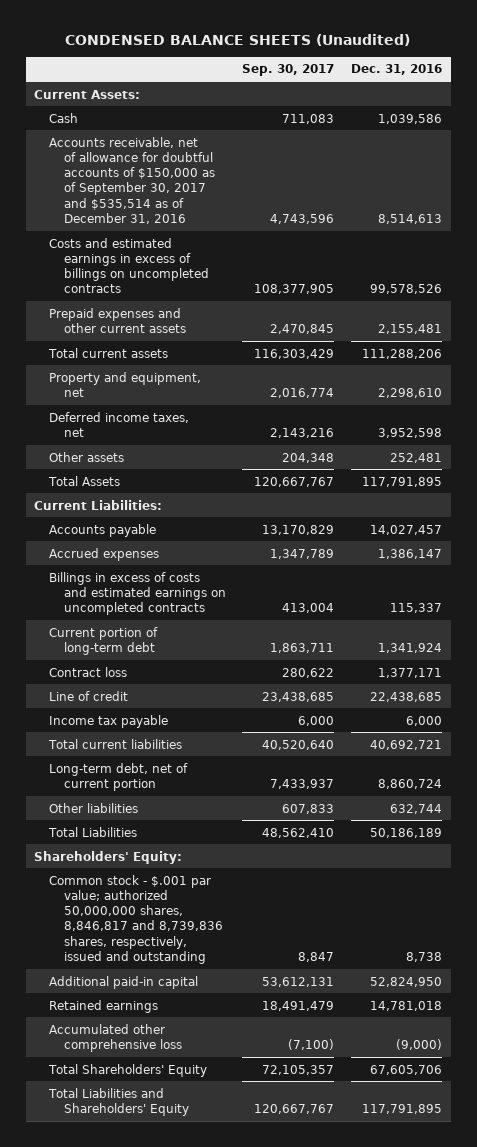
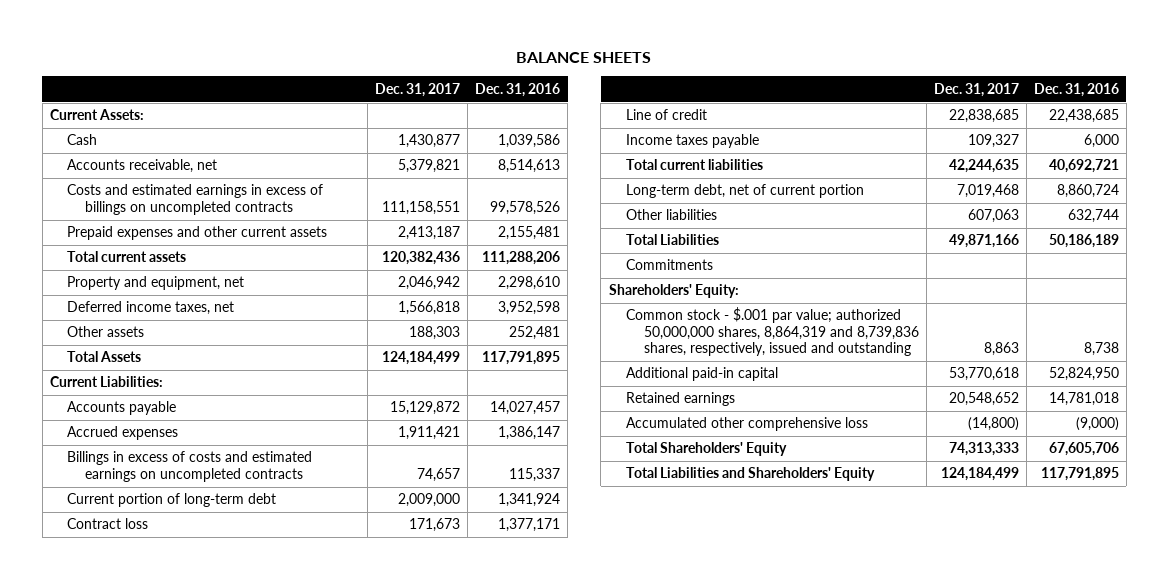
[65,33,411,46] CONDENSED BALANCE SHEETS (Unaudited) -> [516,51,652,63] BALANCE SHEETS
[242,64,335,77] Sep. 30, 2017 -> none
none -> [374,82,460,97] Dec. 31, 2017
[49,136,215,225] Accounts receivable, net of allowance for doubtful accounts of $150,000 as of September 30, 2017 and $535,514 as of December 31, 2016 -> [67,159,218,174] Accounts receivable, net
[49,714,169,728] Income tax payable -> [626,134,760,149] Income taxes payable
none -> [626,259,714,271] Commitments
[49,874,223,965] Common stock - $.001 par value; authorized 50,000,000 shares, 8,846,817 and 8,739,836 shares, respectively, issued and outstanding -> [626,307,919,357] Common stock - $.001 par value; authorized 50,000,000 shares, 8,864,319 and 8,739,836 shares, respectively, issued and outstanding

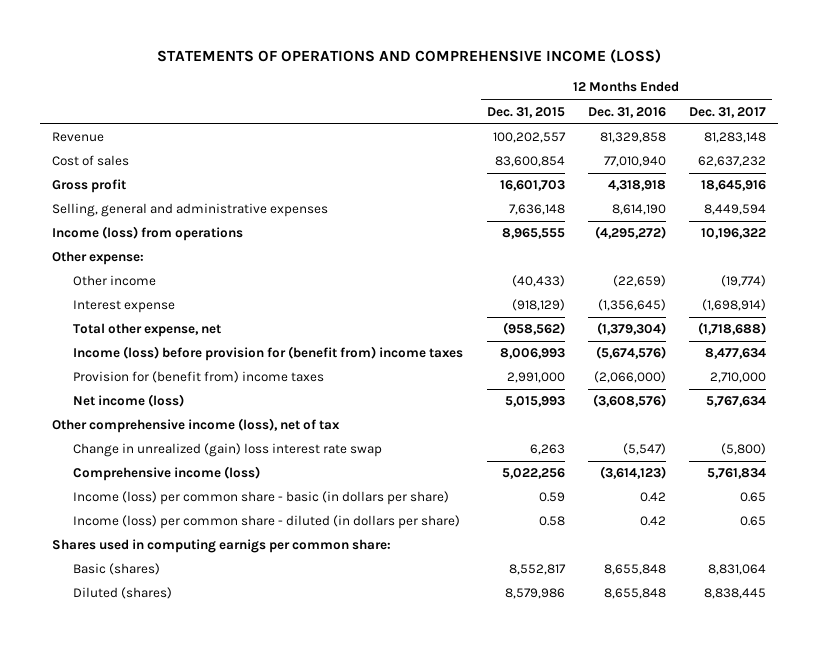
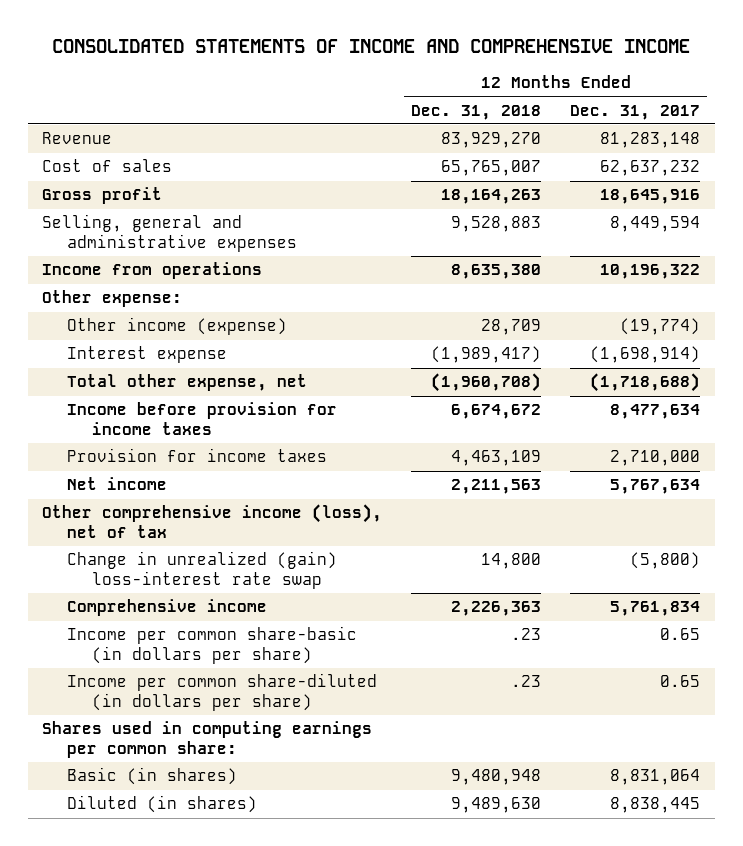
[157,49,662,64] STATEMENTS OF OPERATIONS AND COMPREHENSIVE INCOME (LOSS) -> [52,38,691,53] CONSOLIDATED STATEMENTS OF INCOME AND COMPREHENSIVE INCOME
[486,106,565,118] Dec. 31, 2015 -> none
[587,106,666,118] Dec. 31, 2016 -> none
none -> [411,104,542,120] Dec. 31, 2018
[52,226,244,242] Income (loss) from operations -> [42,262,263,280] Income from operations
[73,275,157,287] Other income -> [66,317,287,336] Other income (expense)
[73,346,464,362] Income (loss) before provision for (benefit from) income taxes -> [66,402,337,436] Income before provision for income taxes
[73,371,325,384] Provision for (benefit from) income taxes -> [66,448,327,463] Provision for income taxes
[73,394,185,408] Net income (loss) -> [66,477,167,491] Net income
[73,443,383,458] Change in unrealized (gain) loss interest rate swap -> [66,551,337,590] Change in unrealized (gain) loss-interest rate swap
[73,466,261,482] Comprehensive income (loss) -> [66,599,267,617] Comprehensive income
[73,491,450,506] Income (loss) per common share - basic (in dollars per share) -> [66,626,357,665] Income per common share-basic (in dollars per share)
[73,515,461,530] Income (loss) per common share - diluted (in dollars per share) -> [66,673,377,712] Income per common share-diluted (in dollars per share)
[52,539,392,554] Shares used in computing earnigs per common share: -> [42,721,373,759] Shares used in computing earnings per common share:
[73,563,161,576] Basic (shares) -> [66,767,237,786] Basic (in shares)
[73,587,173,600] Diluted (shares) -> [66,795,257,814] Diluted (in shares)

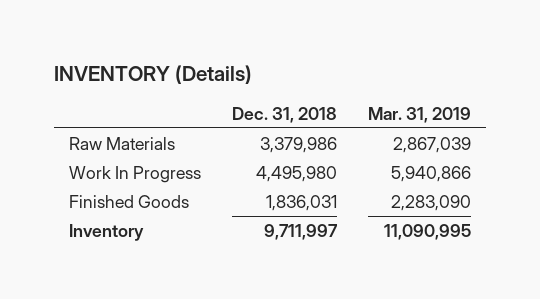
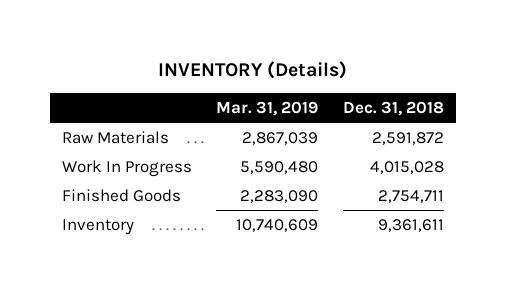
[259,136,337,153] 3,379,986 -> [371,131,444,145] 2,591,872
[255,165,337,182] 4,495,980 -> [369,160,444,174] 4,015,028
[390,165,471,182] 5,940,866 -> [240,160,319,174] 5,590,480
[265,194,337,211] 1,836,031 -> [377,189,444,203] 2,754,711
[263,223,338,240] 9,711,997 -> [377,218,444,232] 9,361,611
[383,223,471,240] 11,090,995 -> [236,218,319,232] 10,740,609

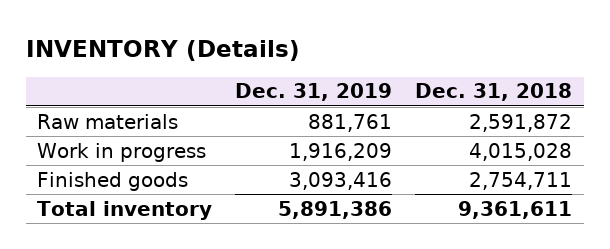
[216,101,319,117] Mar. 31, 2019 -> none
none -> [235,83,393,102] Dec. 31, 2019
[62,130,170,144] Raw Materials -> [37,113,179,129] Raw materials
[62,159,193,177] Work In Progress -> [37,142,207,162] Work in progress
[62,188,182,202] Finished Goods -> [37,171,189,191] Finished goods
[62,218,135,235] Inventory -> [37,200,213,220] Total inventory

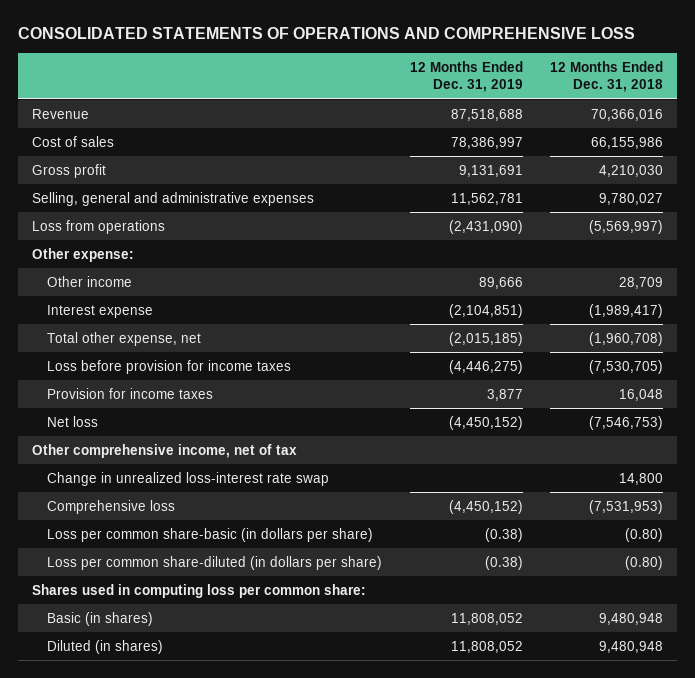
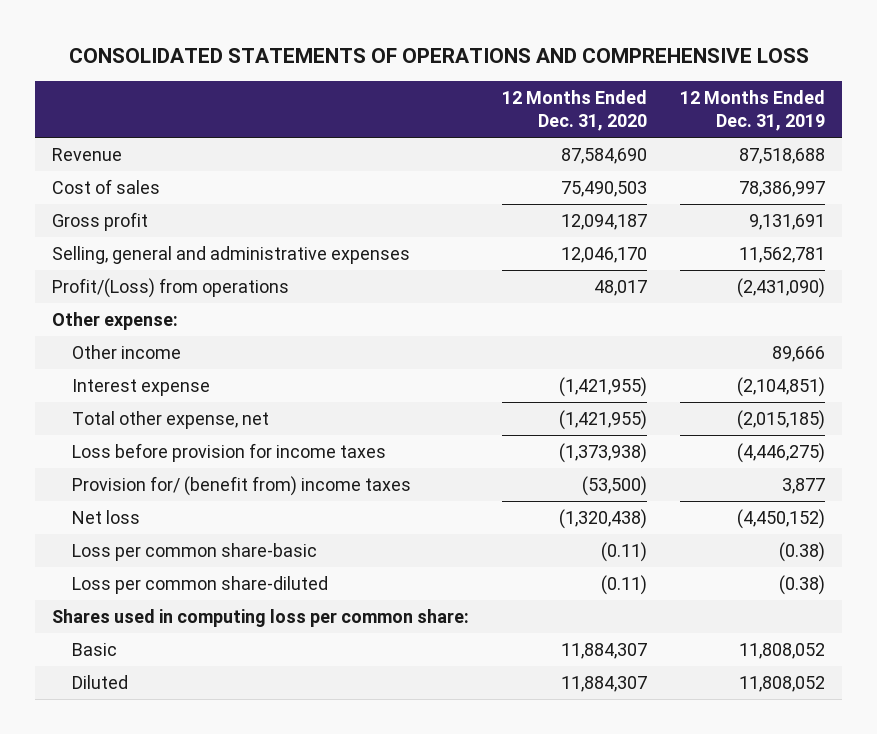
[550,60,664,93] 12 Months Ended Dec. 31, 2018 -> none
none -> [502,90,648,132] 12 Months Ended Dec. 31, 2020
[31,219,165,234] Loss from operations -> [51,278,289,299] Profit/(Loss) from operations
[47,387,214,399] Provision for income taxes -> [72,476,412,497] Provision for/ (benefit from) income taxes
[31,443,297,458] Other comprehensive income, net of tax -> none
[47,471,330,486] Change in unrealized loss-interest rate swap -> none
[47,499,176,514] Comprehensive loss -> none
[47,527,374,542] Loss per common share-basic (in dollars per share) -> [72,543,318,562] Loss per common share-basic
[47,555,383,570] Loss per common share-diluted (in dollars per share) -> [72,576,329,595] Loss per common share-diluted
[47,611,154,626] Basic (in shares) -> [72,643,118,657] Basic
[47,639,164,654] Diluted (in shares) -> [72,675,129,690] Diluted

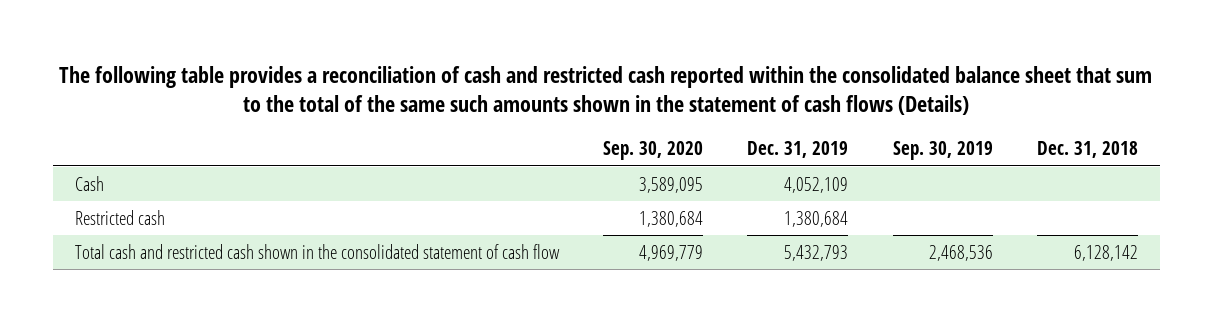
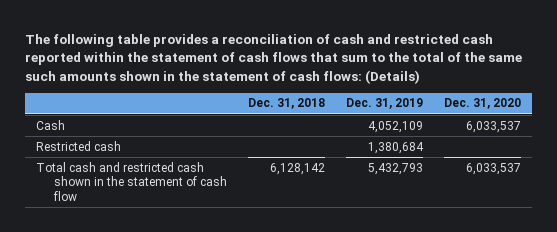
[59,65,1153,116] The following table provides a reconciliation of cash and restricted cash reported within the consolidated balance sheet that sum to the total of the same such amounts shown in the statement of cash flows (Details) -> [25,33,523,84] The following table provides a reconciliation of cash and restricted cash reported within the statement of cash flows that sum to the total of the same such amounts shown in the statement of cash flows: (Details)
[603,141,704,161] Sep. 30, 2020 -> none
[892,141,993,161] Sep. 30, 2019 -> none
none -> [444,98,522,110] Dec. 31, 2020
[75,243,561,259] Total cash and restricted cash shown in the consolidated statement of cash flow -> [35,161,228,202] Total cash and restricted cash shown in the statement of cash flow

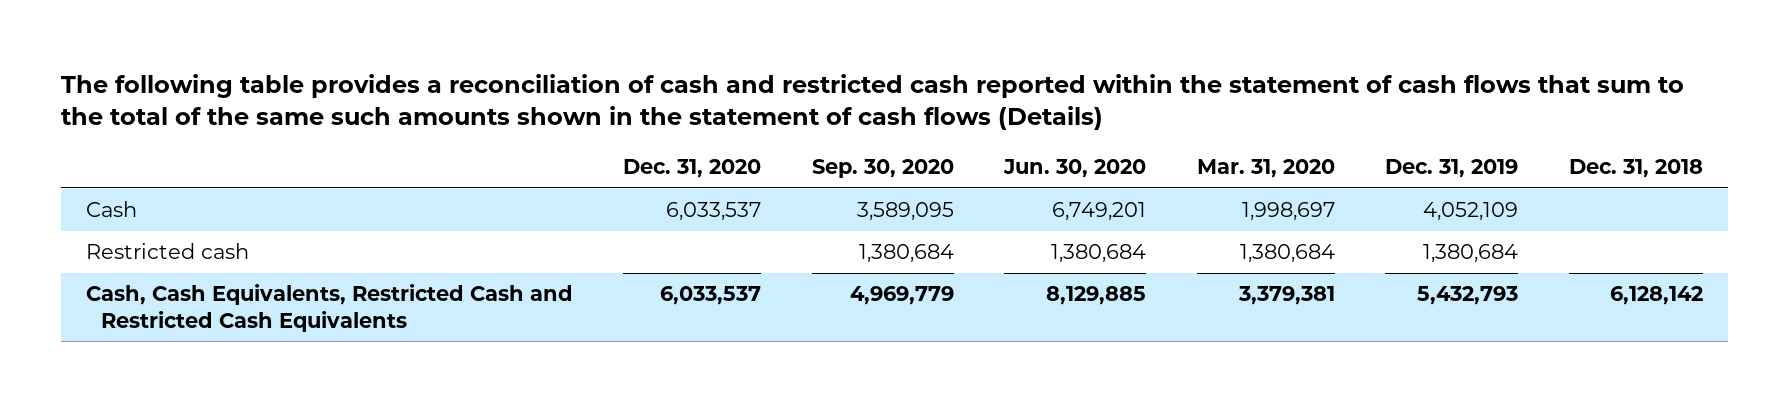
[25,33,523,84] The following table provides a reconciliation of cash and restricted cash reported within the statement of cash flows that sum to the total of the same such amounts shown in the statement of cash flows: (Details) -> [60,73,1684,131] The following table provides a reconciliation of cash and restricted cash reported within the statement of cash flows that sum to the total of the same such amounts shown in the statement of cash flows (Details)
none -> [811,159,954,179] Sep. 30, 2020
none -> [1003,159,1147,179] Jun. 30, 2020
none -> [1196,159,1335,179] Mar. 31, 2020
[35,161,228,202] Total cash and restricted cash shown in the statement of cash flow -> [85,284,573,332] Cash, Cash Equivalents, Restricted Cash and Restricted Cash Equivalents

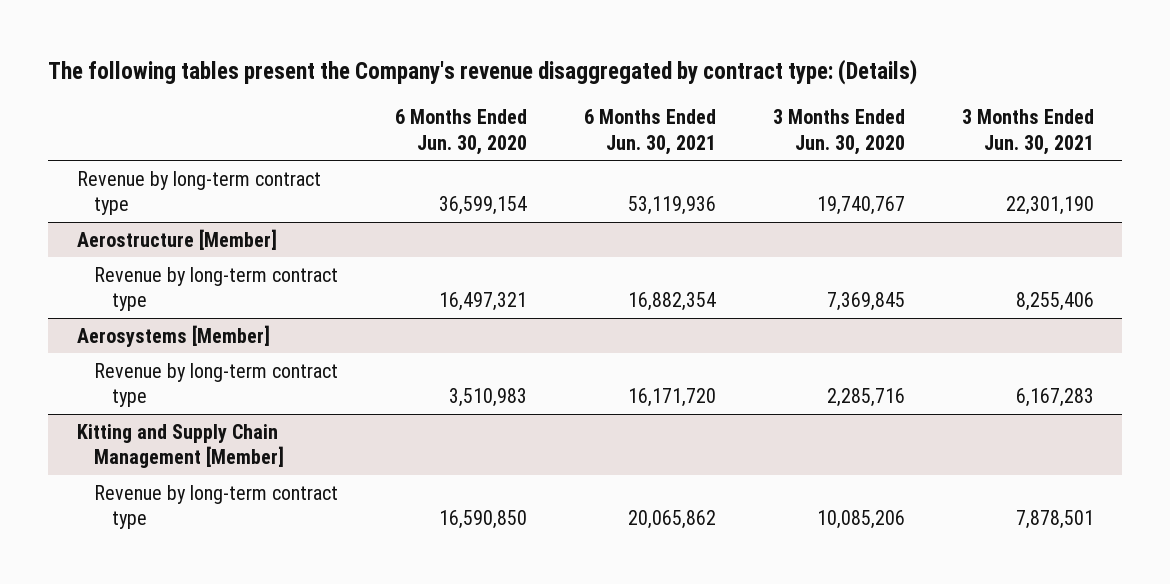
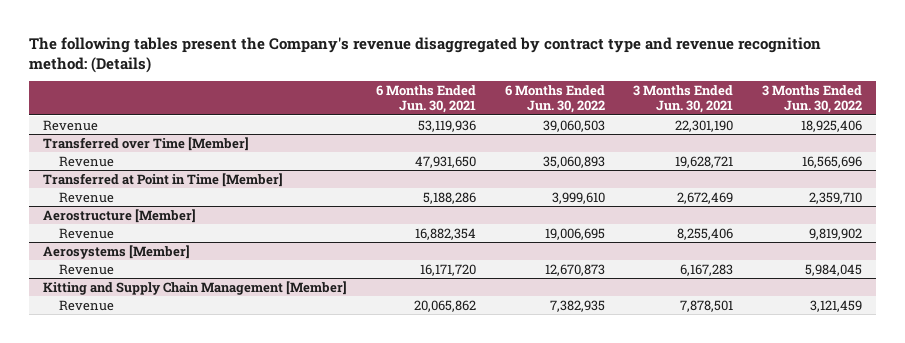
[48,59,918,86] The following tables present the Company's revenue disaggregated by contract type: (Details) -> [28,36,821,73] The following tables present the Company's revenue disaggregated by contract type and revenue recognition method: (Details)
[395,109,528,155] 6 Months Ended Jun. 30, 2020 -> none
[772,109,905,155] 3 Months Ended Jun. 30, 2020 -> none
none -> [504,85,605,114] 6 Months Ended Jun. 30, 2022
none -> [762,85,863,114] 3 Months Ended Jun. 30, 2022
[76,170,321,216] Revenue by long-term contract type -> [42,119,98,131] Revenue
none -> [42,136,249,151] Transferred over Time [Member]
none -> [59,155,115,167] Revenue
none -> [42,172,283,187] Transferred at Point in Time [Member]
none -> [59,191,115,203] Revenue
[94,266,339,312] Revenue by long-term contract type -> [59,227,115,239] Revenue
[94,362,339,408] Revenue by long-term contract type -> [59,263,115,275] Revenue
[94,484,339,530] Revenue by long-term contract type -> [59,299,115,311] Revenue

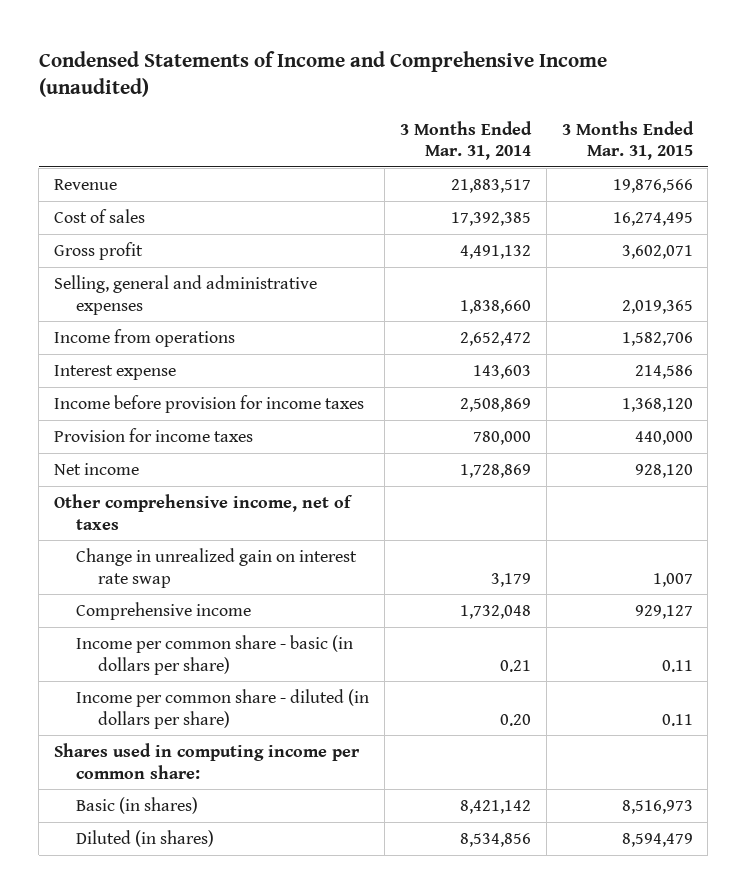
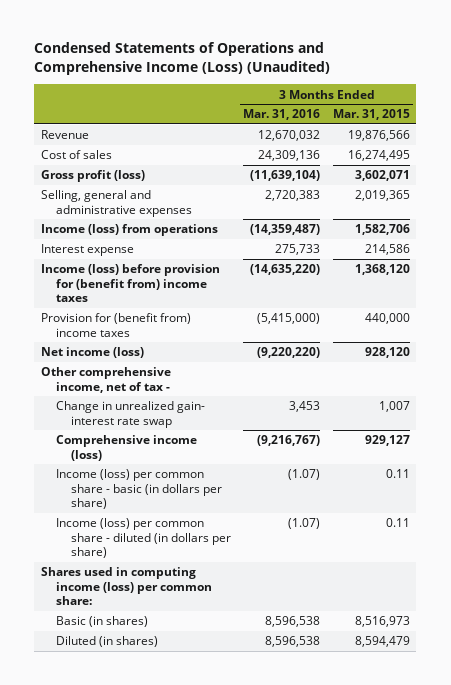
[38,50,607,98] Condensed Statements of Income and Comprehensive Income (unaudited) -> [34,42,331,76] Condensed Statements of Operations and Comprehensive Income (Loss) (Unaudited)
[399,120,532,160] 3 Months Ended Mar. 31, 2014 -> none
none -> [243,109,321,121] Mar. 31, 2016
[54,242,144,261] Gross profit -> [40,170,145,183] Gross profit (loss)
[54,329,236,348] Income from operations -> [40,224,218,237] Income (loss) from operations
[54,395,365,414] Income before provision for income taxes -> [40,264,220,303] Income (loss) before provision for (benefit from) income taxes
[54,428,254,443] Provision for income taxes -> [40,313,191,337] Provision for (benefit from) income taxes
[54,463,140,476] Net income -> [40,347,144,359] Net income (loss)
[54,494,354,530] Other comprehensive income, net of taxes -> [40,367,171,393] Other comprehensive income, net of tax -
[76,548,358,588] Change in unrealized gain on interest rate swap -> [55,401,205,428] Change in unrealized gain- interest rate swap
[76,602,252,621] Comprehensive income -> [55,435,197,461] Comprehensive income (loss)
[76,635,354,675] Income per common share - basic (in dollars per share) -> [55,469,222,510] Income (loss) per common share - basic (in dollars per share)
[76,689,370,729] Income per common share - diluted (in dollars per share) -> [55,518,231,559] Income (loss) per common share - diluted (in dollars per share)
[54,743,361,779] Shares used in computing income per common share: -> [40,567,212,606] Shares used in computing income (loss) per common share:

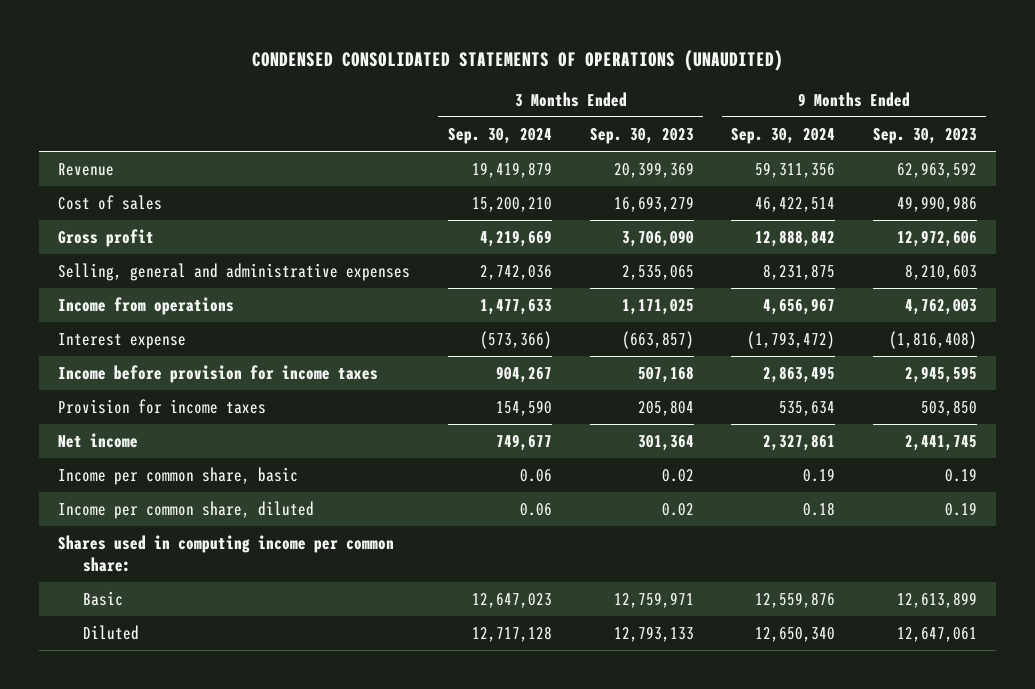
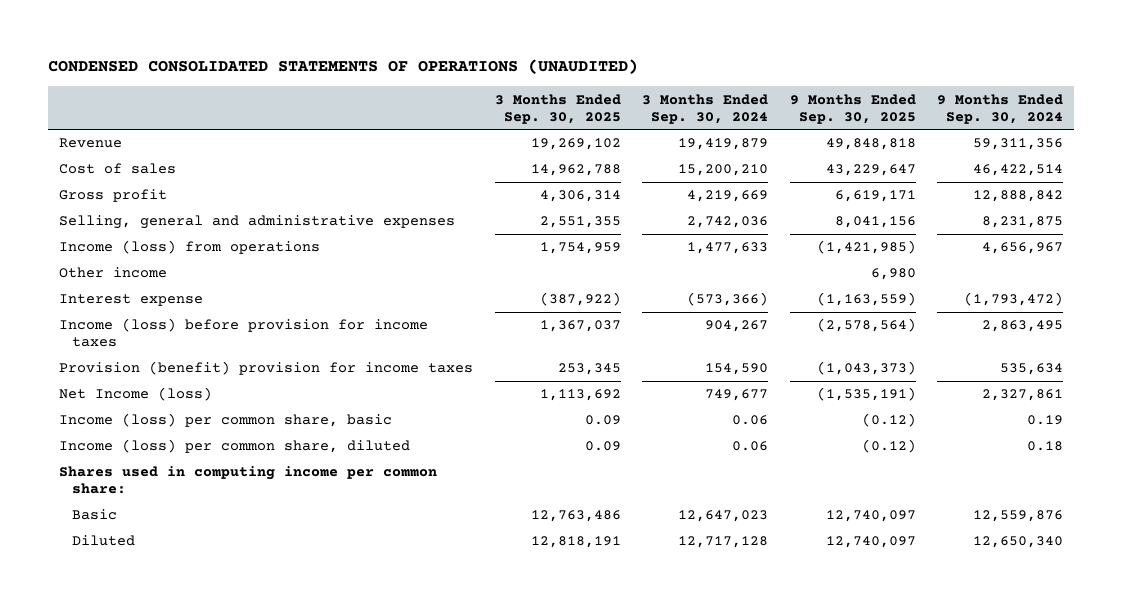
[589,127,694,144] Sep. 30, 2023 -> none
[872,127,977,144] Sep. 30, 2023 -> none
none -> [494,93,621,124] 3 Months Ended Sep. 30, 2025
none -> [789,93,916,124] 9 Months Ended Sep. 30, 2025
[58,297,235,316] Income from operations -> [58,240,320,255] Income (loss) from operations
none -> [58,267,167,279] Other income
[58,365,379,384] Income before provision for income taxes -> [58,318,428,348] Income (loss) before provision for income taxes
[58,399,267,415] Provision for income taxes -> [58,361,473,376] Provision (benefit) provision for income taxes
[58,433,139,449] Net income -> [58,387,212,402] Net Income (loss)
[58,467,299,486] Income per common share, basic -> [58,413,392,428] Income (loss) per common share, basic
[58,501,315,520] Income per common share, diluted -> [58,439,410,454] Income (loss) per common share, diluted

